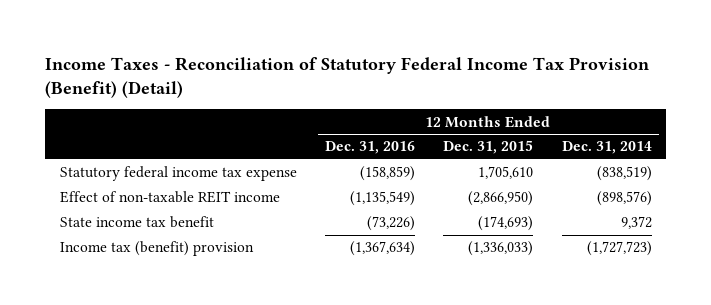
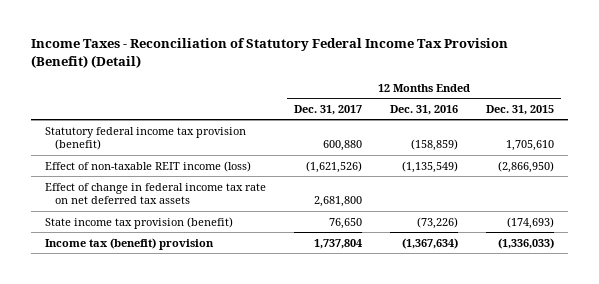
[561,141,652,155] Dec. 31, 2014 -> none
none -> [293,104,362,115] Dec. 31, 2017
[59,166,297,182] Statutory federal income tax expense -> [44,126,246,151] Statutory federal income tax provision (benefit)
[59,191,280,204] Effect of non-taxable REIT income -> [44,160,251,172] Effect of non-taxable REIT income (loss)
none -> [44,182,266,205] Effect of change in federal income tax rate on net deferred tax assets
[59,216,214,229] State income tax benefit -> [44,216,233,229] State income tax provision (benefit)

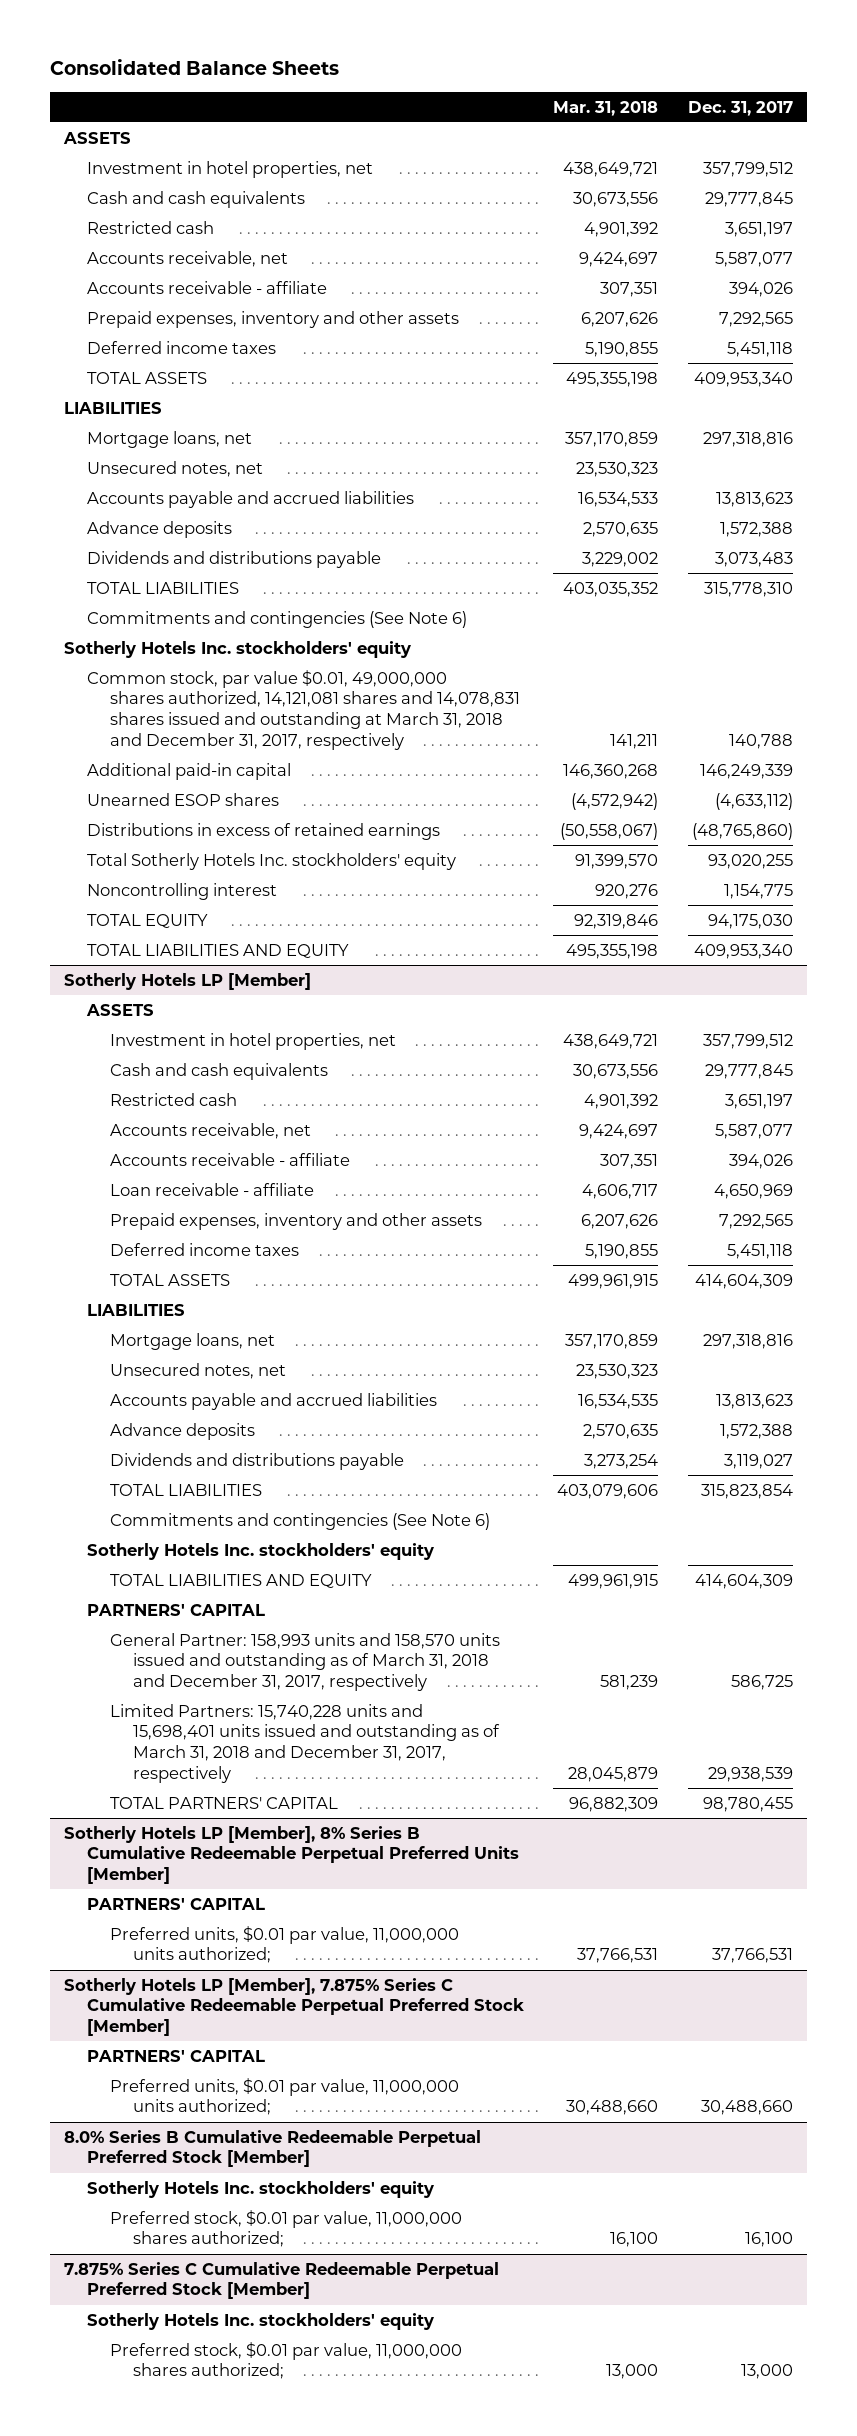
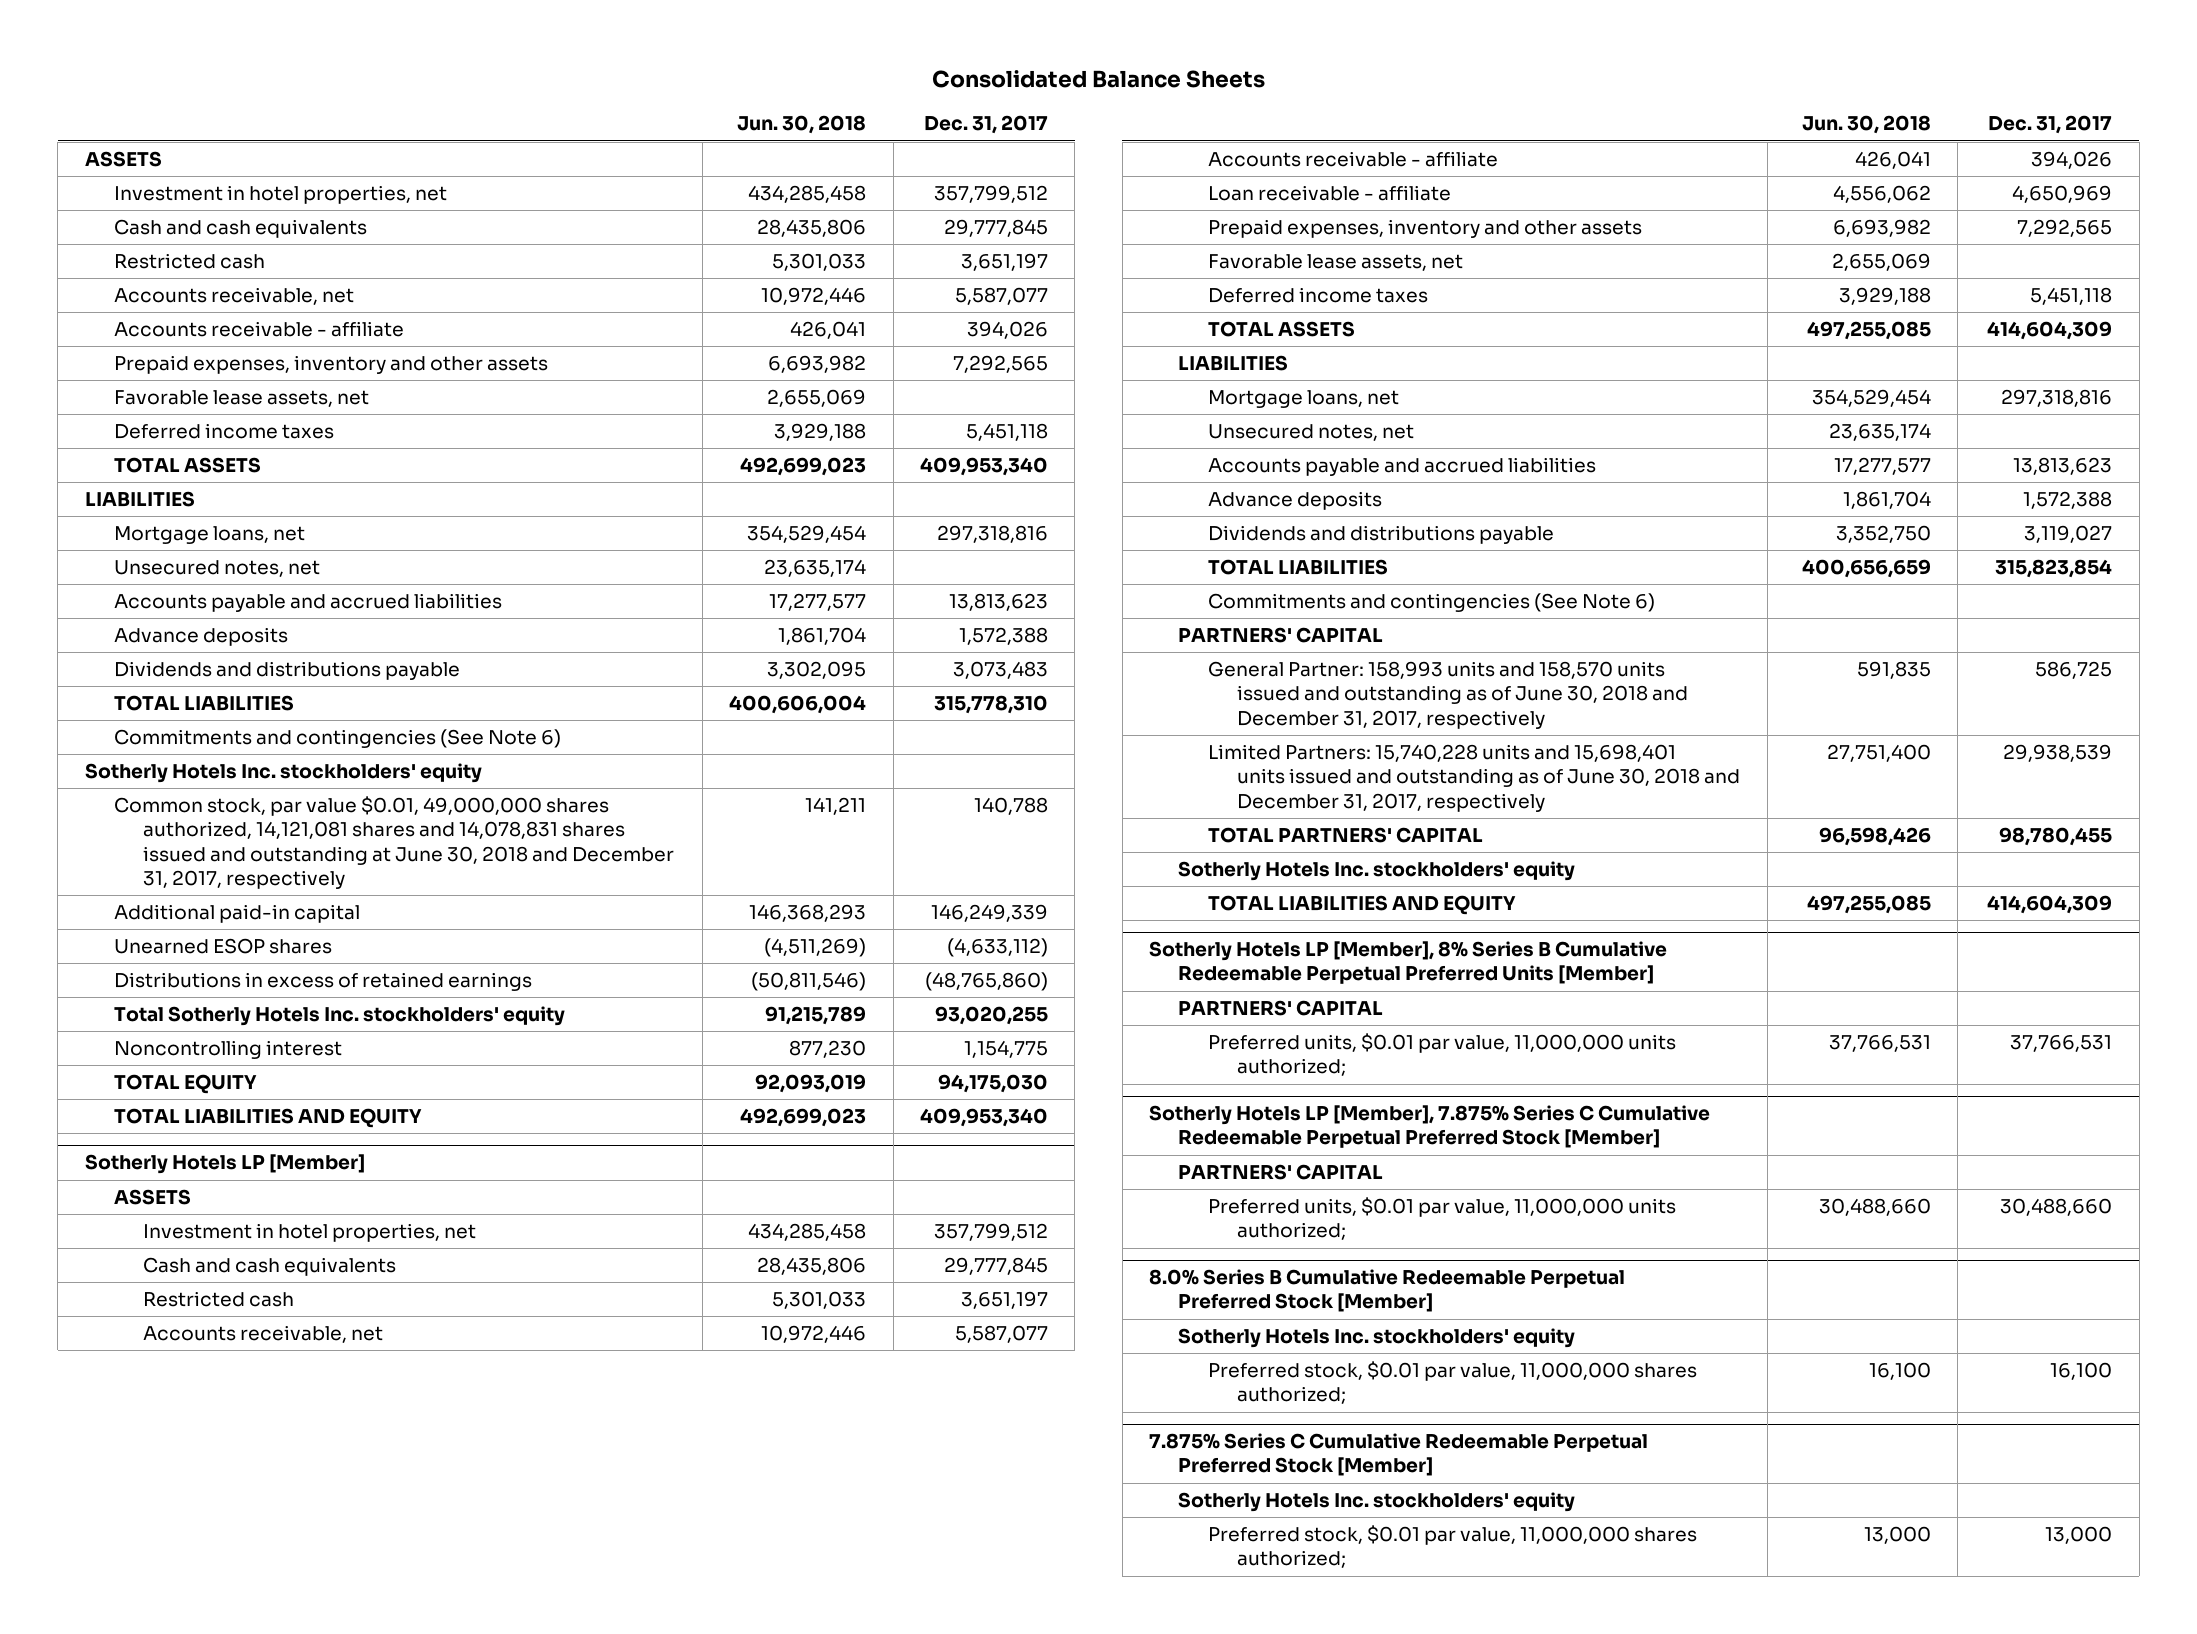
[553,100,659,116] Mar. 31, 2018 -> none
none -> [737,115,867,135] Jun. 30, 2018
none -> [113,390,369,408] Favorable lease assets, net
[87,669,520,750] Common stock, par value $0.01, 49,000,000 shares authorized, 14,121,081 shares and 14,078,831 shares issued and outstanding at March 31, 2018 and December 31, 2017, respectively -> [113,796,675,889] Common stock, par value $0.01, 49,000,000 shares authorized, 14,121,081 shares and 14,078,831 shares issued and outstanding at June 30, 2018 and December 31, 2017, respectively
none -> [1207,254,1463,272] Favorable lease assets, net
[109,1632,500,1692] General Partner: 158,993 units and 158,570 units issued and outstanding as of March 31, 2018 and December 31, 2017, respectively -> [1207,661,1689,729] General Partner: 158,993 units and 158,570 units issued and outstanding as of June 30, 2018 and December 31, 2017, respectively
[109,1703,500,1783] Limited Partners: 15,740,228 units and 15,698,401 units issued and outstanding as of March 31, 2018 and December 31, 2017, respectively -> [1207,744,1741,812] Limited Partners: 15,740,228 units and 15,698,401 units issued and outstanding as of June 30, 2018 and December 31, 2017, respectively
[87,1542,435,1560] Sotherly Hotels Inc. stockholders' equity -> [1178,861,1576,882] Sotherly Hotels Inc. stockholders' equity
[109,1573,372,1588] TOTAL LIABILITIES AND EQUITY -> [1207,895,1516,916] TOTAL LIABILITIES AND EQUITY

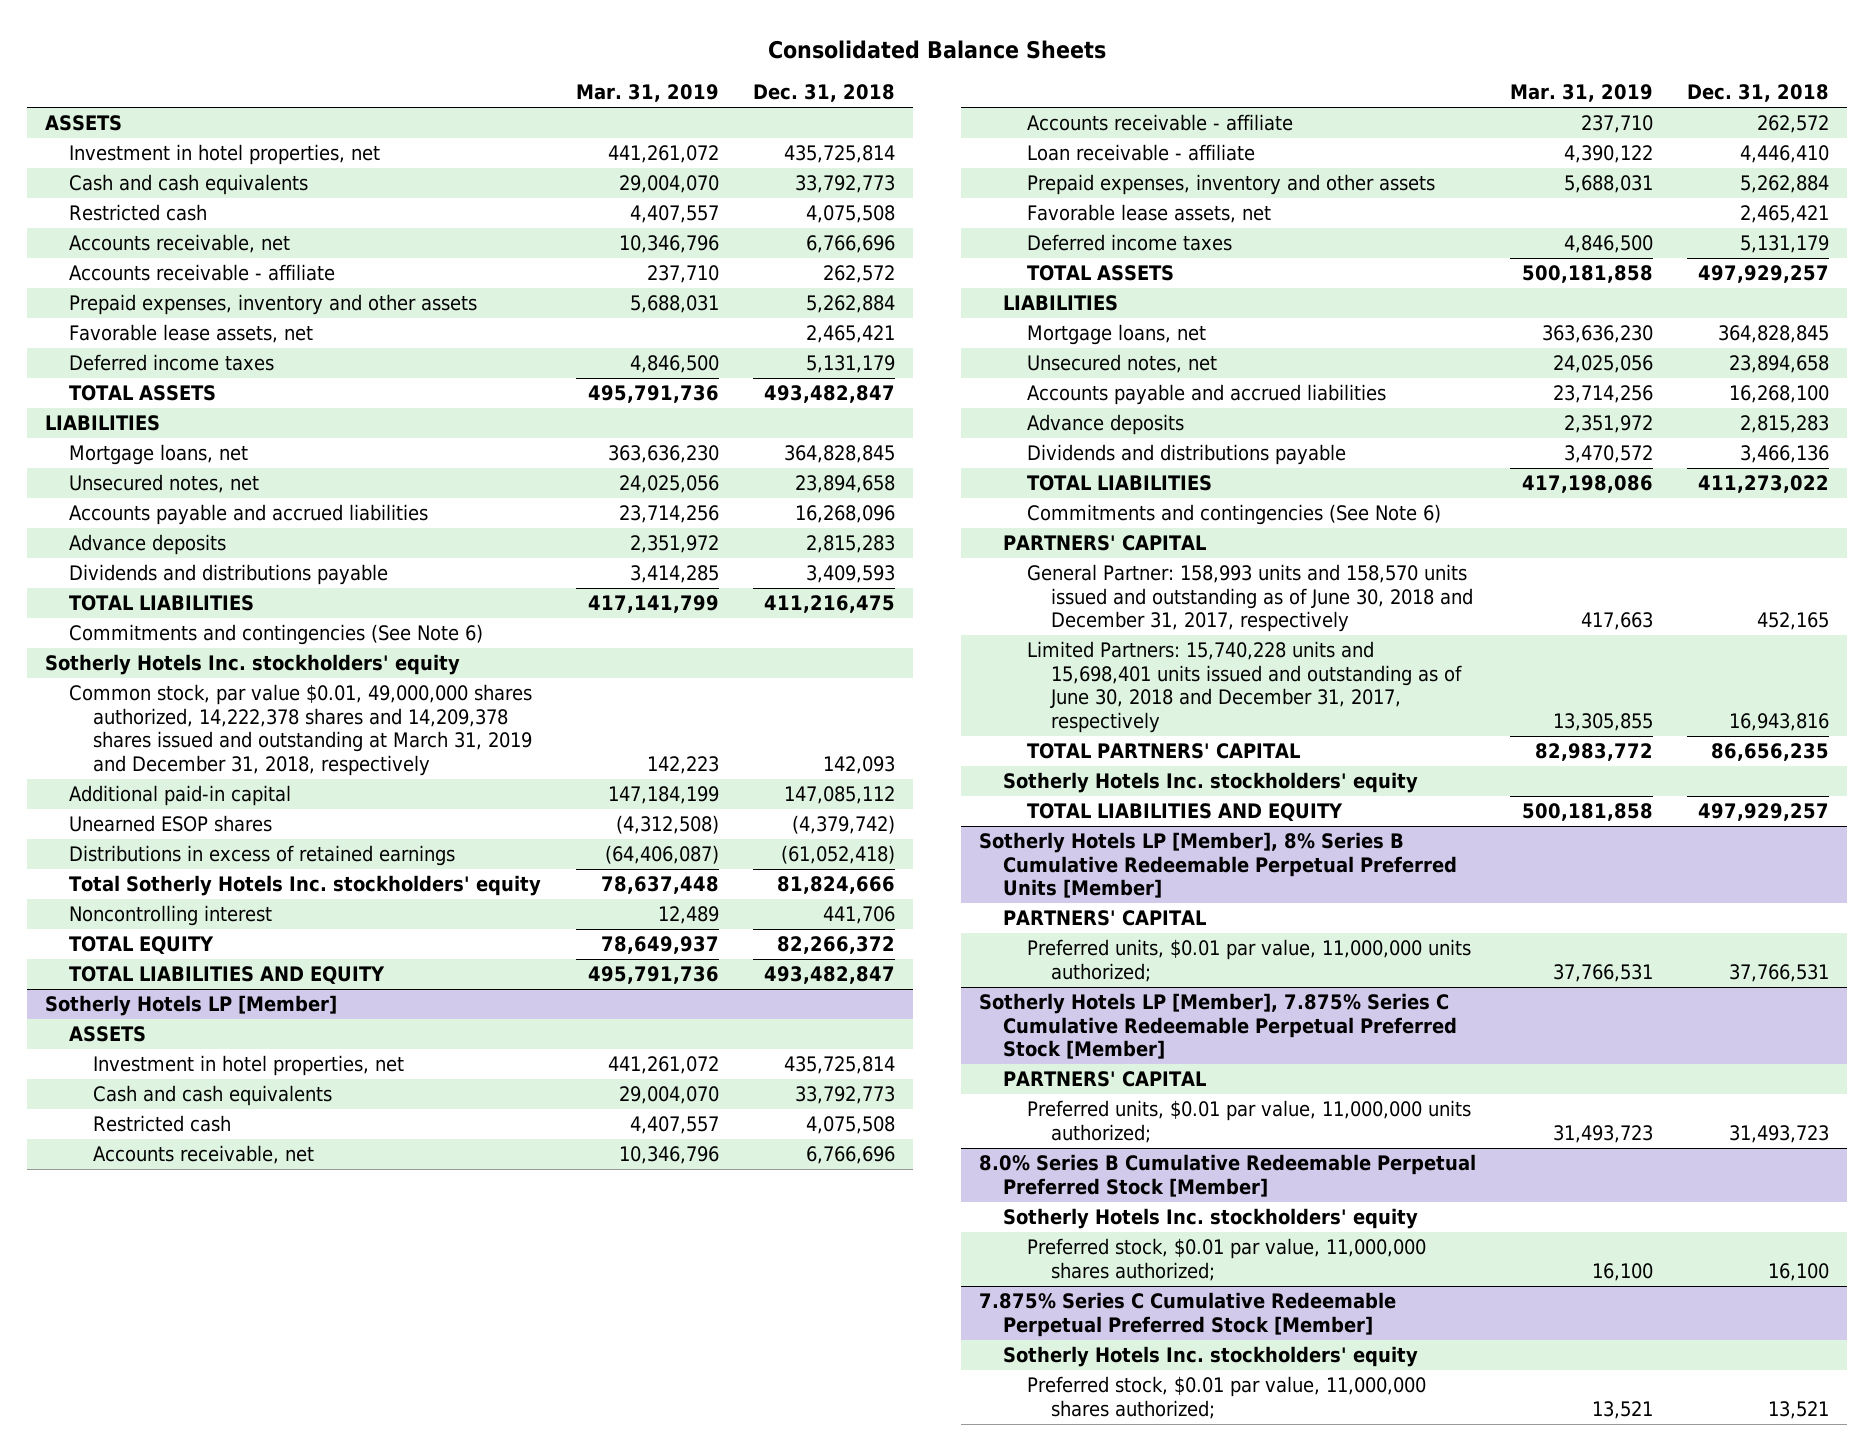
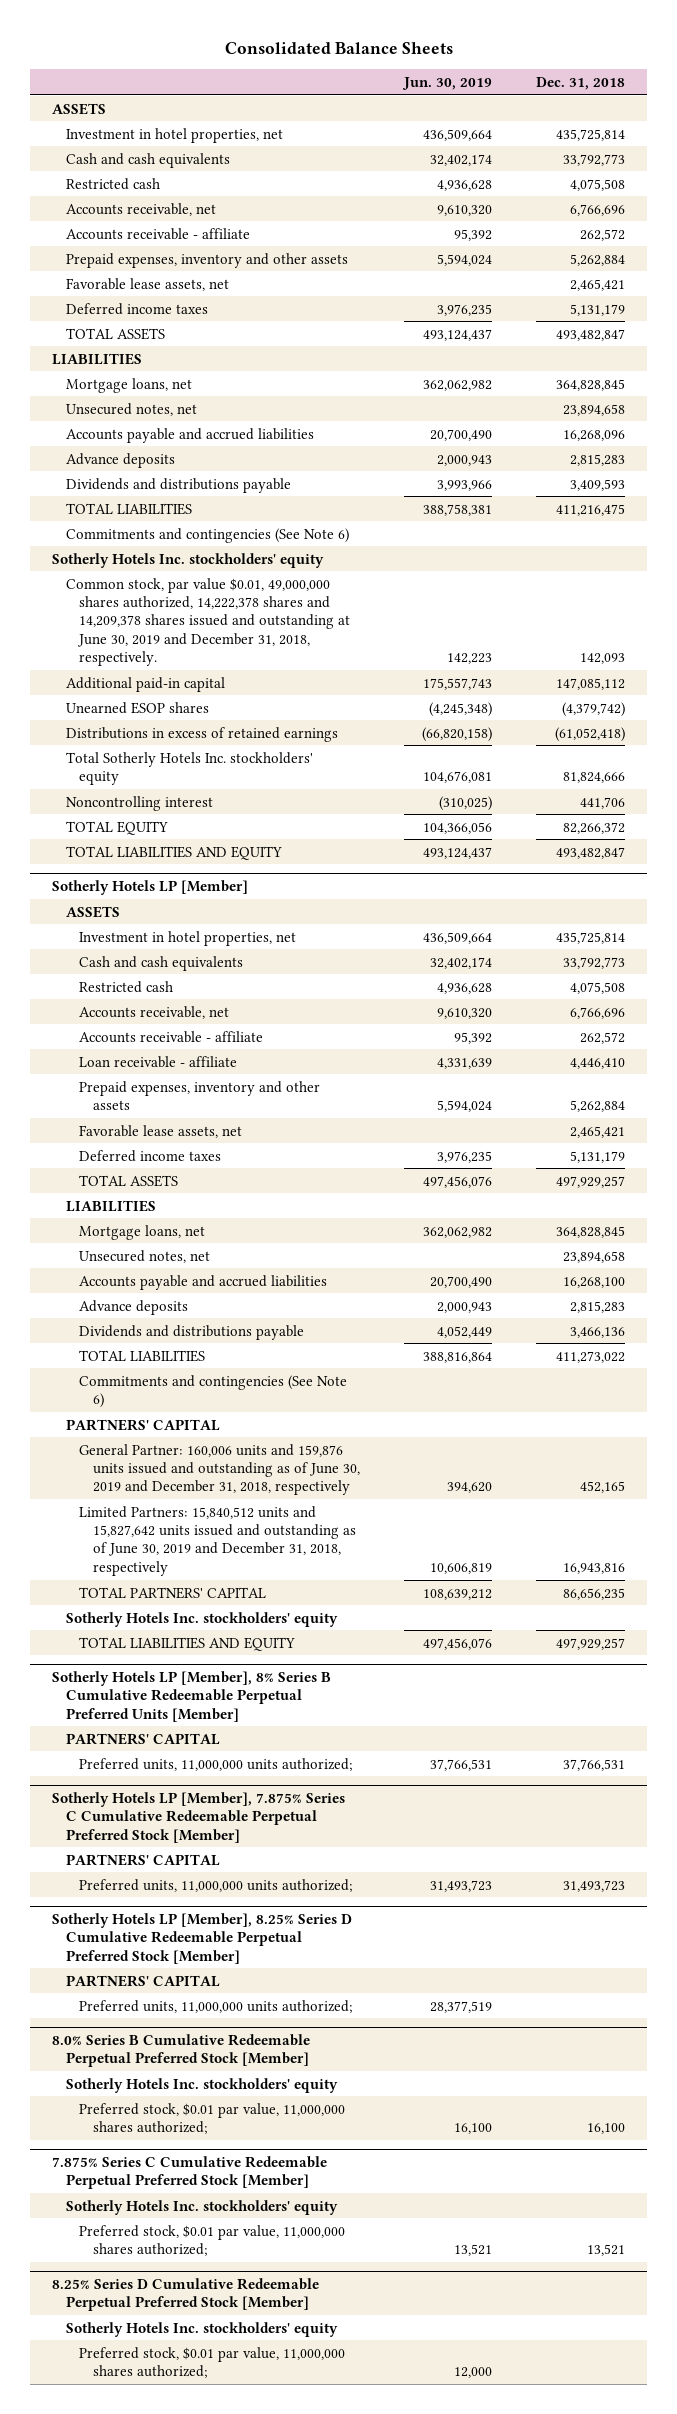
[575,84,719,103] Mar. 31, 2019 -> none
none -> [401,76,492,90] Jun. 30, 2019
[68,684,532,777] Common stock, par value $0.01, 49,000,000 shares authorized, 14,222,378 shares and 14,209,378 shares issued and outstanding at March 31, 2019 and December 31, 2018, respectively -> [65,577,351,667] Common stock, par value $0.01, 49,000,000 shares authorized, 14,222,378 shares and 14,209,378 shares issued and outstanding at June 30, 2019 and December 31, 2018, respectively.
[1026,564,1474,633] General Partner: 158,993 units and 158,570 units issued and outstanding as of June 30, 2018 and December 31, 2017, respectively -> [79,1443,360,1496] General Partner: 160,006 units and 159,876 units issued and outstanding as of June 30, 2019 and December 31, 2018, respectively
[1026,641,1463,734] Limited Partners: 15,740,228 units and 15,698,401 units issued and outstanding as of June 30, 2018 and December 31, 2017, respectively -> [79,1505,356,1576] Limited Partners: 15,840,512 units and 15,827,642 units issued and outstanding as of June 30, 2019 and December 31, 2018, respectively
[1026,939,1471,982] Preferred units, $0.01 par value, 11,000,000 units authorized; -> [79,1757,354,1771] Preferred units, 11,000,000 units authorized;
[1026,1100,1471,1143] Preferred units, $0.01 par value, 11,000,000 units authorized; -> [79,1878,354,1892] Preferred units, 11,000,000 units authorized;
none -> [52,1912,353,1964] Sotherly Hotels LP [Member], 8.25% Series D Cumulative Redeemable Perpetual Preferred Stock [Member]
none -> [65,1974,220,1987] PARTNERS' CAPITAL
none -> [79,1999,354,2013] Preferred units, 11,000,000 units authorized;
none -> [52,2277,320,2312] 8.25% Series D Cumulative Redeemable Perpetual Preferred Stock [Member]
none -> [65,2321,338,2337] Sotherly Hotels Inc. stockholders' equity
none -> [79,2346,346,2379] Preferred stock, $0.01 par value, 11,000,000 shares authorized;

